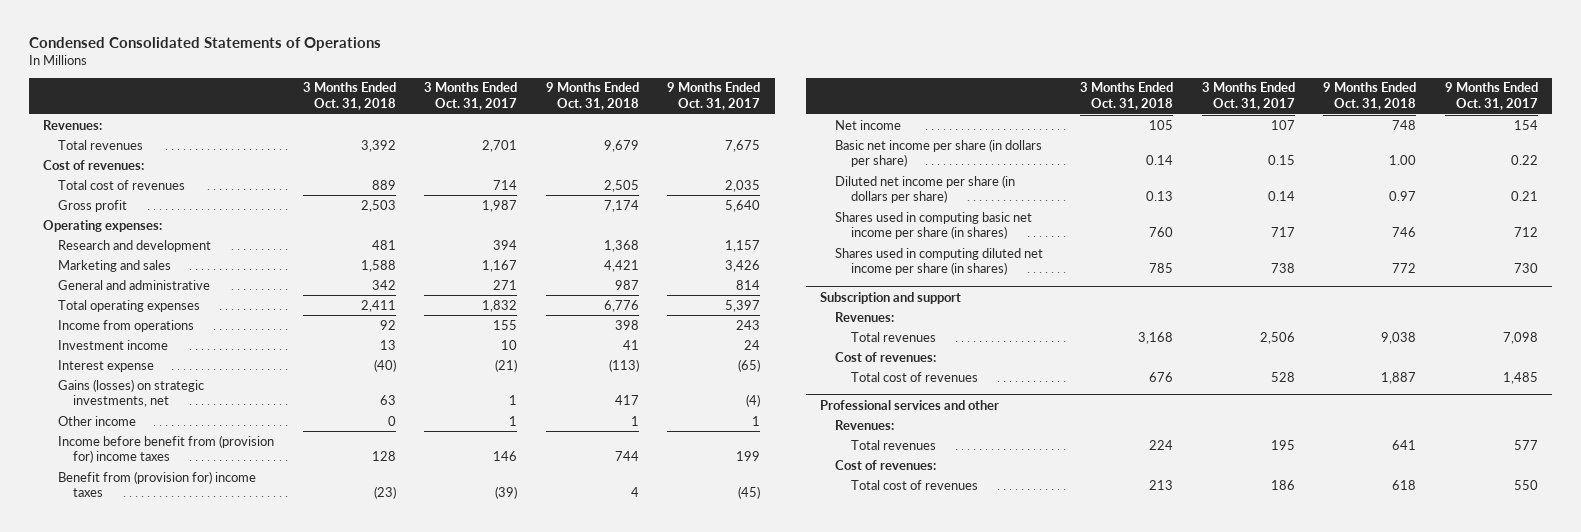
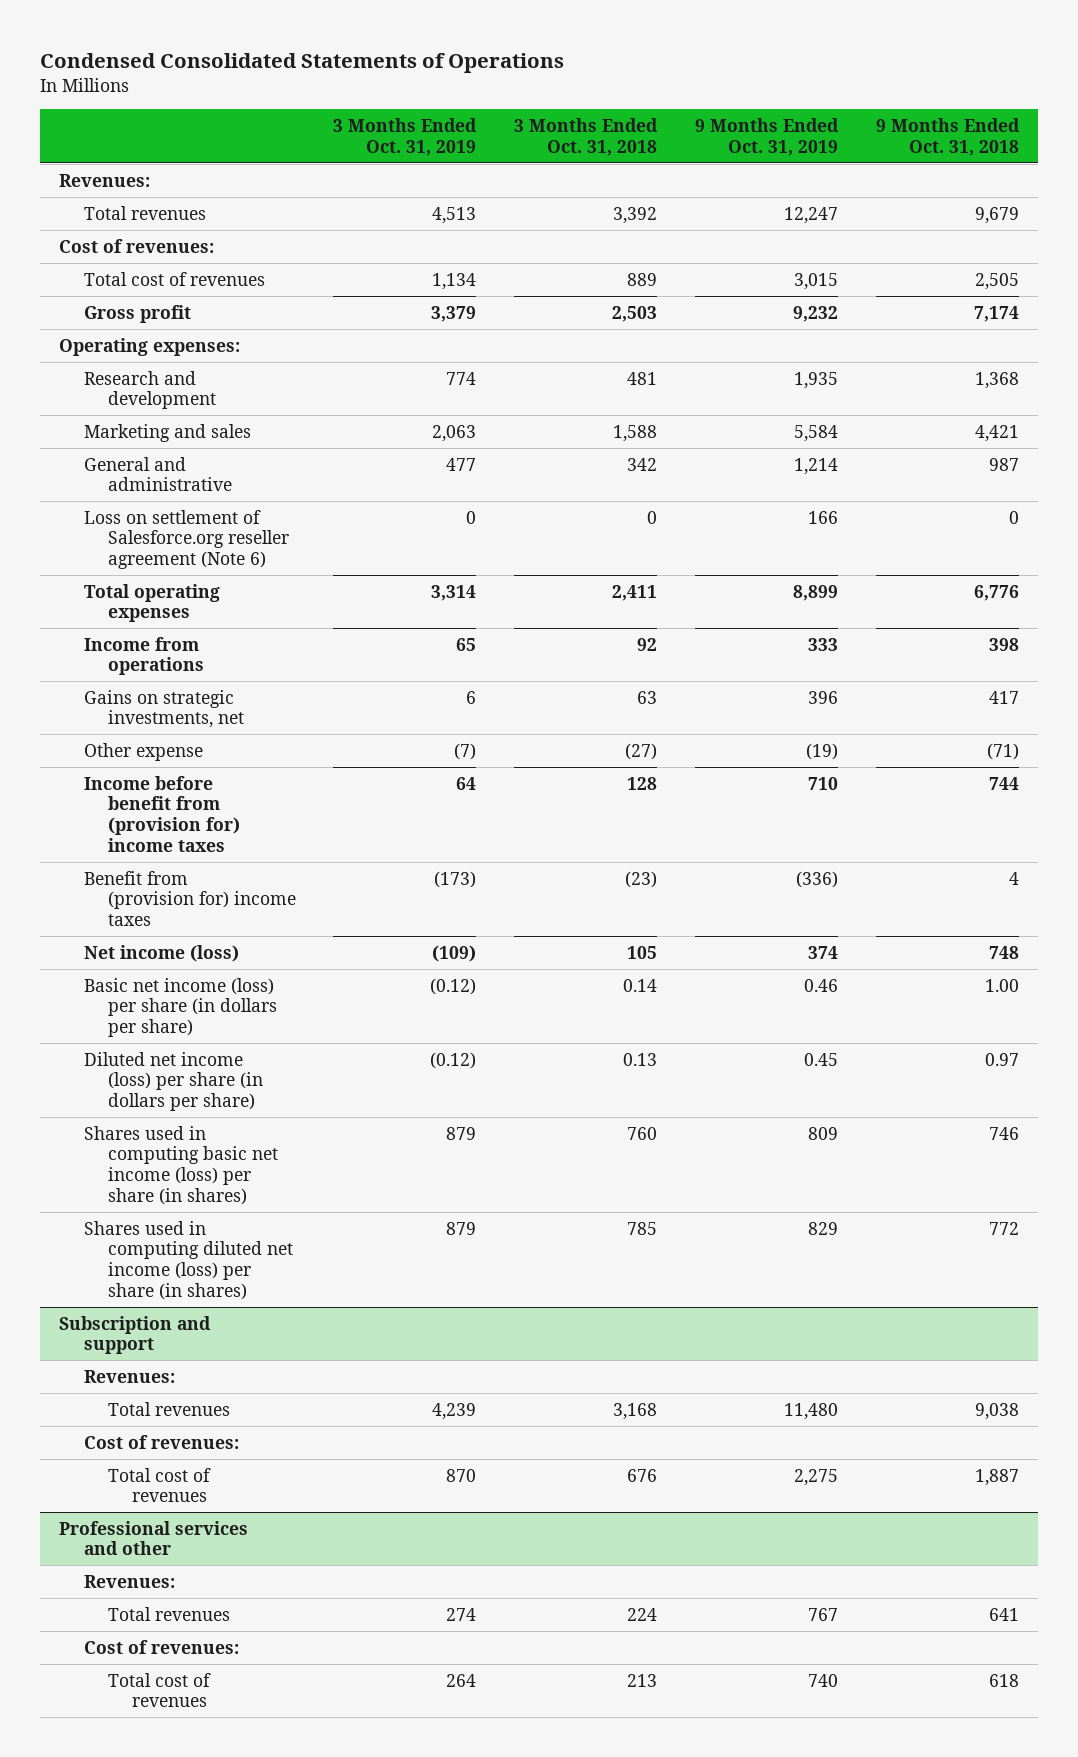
[424,82,518,111] 3 Months Ended Oct. 31, 2017 -> none
[667,82,761,111] 9 Months Ended Oct. 31, 2017 -> none
none -> [333,118,478,156] 3 Months Ended Oct. 31, 2019
none -> [694,118,839,156] 9 Months Ended Oct. 31, 2019
none -> [83,509,289,569] Loss on settlement of Salesforce.org reseller agreement (Note 6)
[58,339,169,350] Investment income -> none
[58,359,155,372] Interest expense -> none
[58,378,205,408] Gains (losses) on strategic investments, net -> [83,689,244,729] Gains on strategic investments, net
[58,415,137,426] Other income -> [83,742,203,761] Other expense
[387,415,396,426] 0 -> [625,742,658,760] (27)
[630,415,639,426] 1 -> [986,742,1019,760] (71)
[835,119,902,130] Net income -> [83,944,239,962] Net income (loss)
[835,138,1043,168] Basic net income per share (in dollars per share) -> [83,977,277,1037] Basic net income (loss) per share (in dollars per share)
[835,174,1016,204] Diluted net income per share (in dollars per share) -> [83,1051,263,1111] Diluted net income (loss) per share (in dollars per share)
[835,211,1033,240] Shares used in computing basic net income per share (in shares) -> [83,1125,278,1205] Shares used in computing basic net income (loss) per share (in shares)
[835,247,1044,276] Shares used in computing diluted net income per share (in shares) -> [83,1220,293,1300] Shares used in computing diluted net income (loss) per share (in shares)

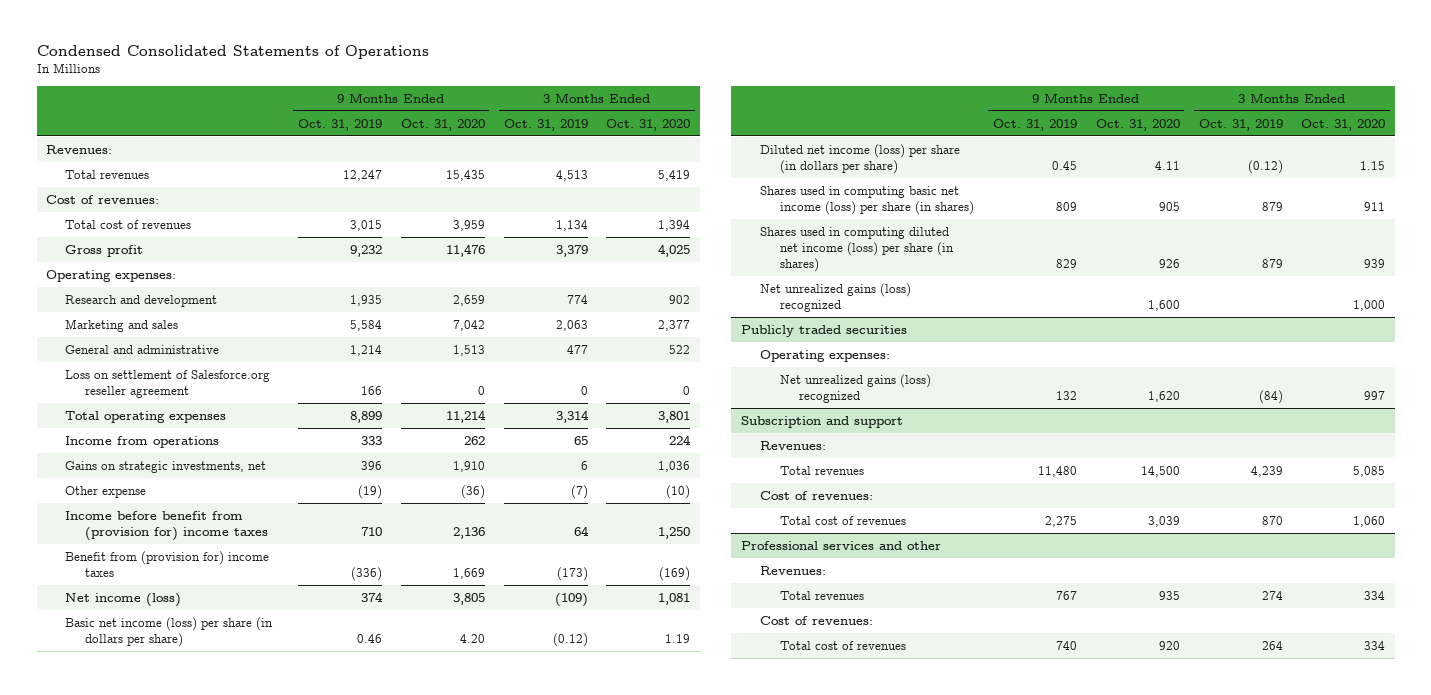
[514,118,659,156] 3 Months Ended Oct. 31, 2018 -> none
[875,118,1020,156] 9 Months Ended Oct. 31, 2018 -> none
none -> [400,118,485,131] Oct. 31, 2020
none -> [606,118,691,131] Oct. 31, 2020
[83,509,289,569] Loss on settlement of Salesforce.org reseller agreement (Note 6) -> [65,369,271,398] Loss on settlement of Salesforce.org reseller agreement
none -> [760,282,912,312] Net unrealized gains (loss) recognized
none -> [740,324,907,337] Publicly traded securities
none -> [760,349,891,362] Operating expenses:
none -> [779,373,931,403] Net unrealized gains (loss) recognized

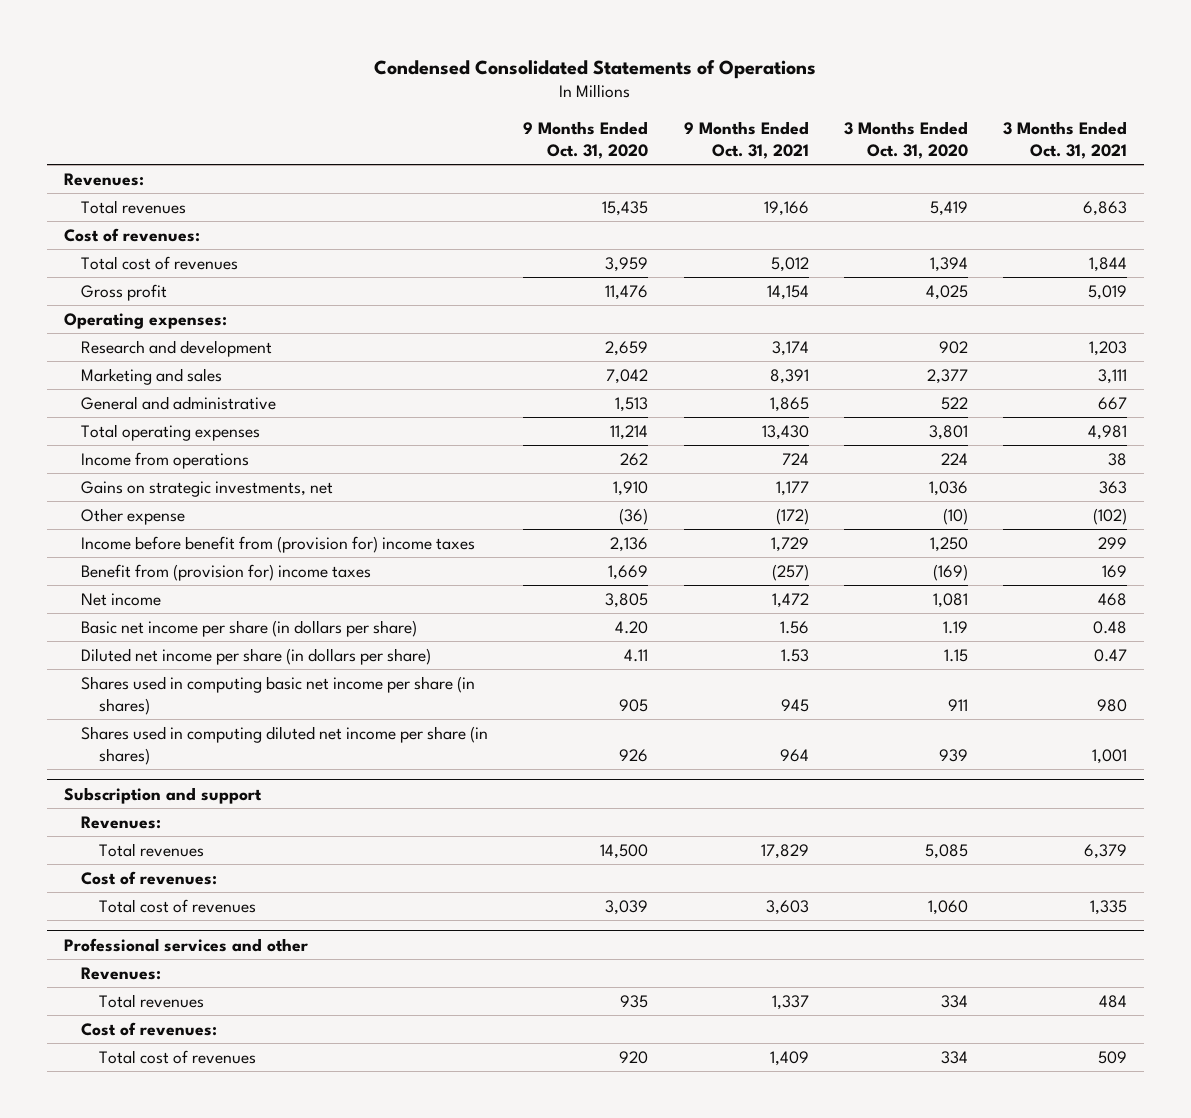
[297,118,382,131] Oct. 31, 2019 -> none
[503,118,588,131] Oct. 31, 2019 -> none
none -> [683,121,809,160] 9 Months Ended Oct. 31, 2021
none -> [1002,121,1127,160] 3 Months Ended Oct. 31, 2021
[65,369,271,398] Loss on settlement of Salesforce.org reseller agreement -> none
[760,282,912,312] Net unrealized gains (loss) recognized -> none
[740,324,907,337] Publicly traded securities -> none
[760,349,891,362] Operating expenses: -> none
[779,373,931,403] Net unrealized gains (loss) recognized -> none
[65,592,182,607] Net income (loss) -> [81,592,162,606] Net income
[65,616,274,647] Basic net income (loss) per share (in dollars per share) -> [81,619,418,637] Basic net income per share (in dollars per share)
[760,143,961,174] Diluted net income (loss) per share (in dollars per share) -> [81,647,432,665] Diluted net income per share (in dollars per share)
[760,185,974,215] Shares used in computing basic net income (loss) per share (in shares) -> [81,675,476,715] Shares used in computing basic net income per share (in shares)
[760,226,954,272] Shares used in computing diluted net income (loss) per share (in shares) -> [81,725,489,765] Shares used in computing diluted net income per share (in shares)

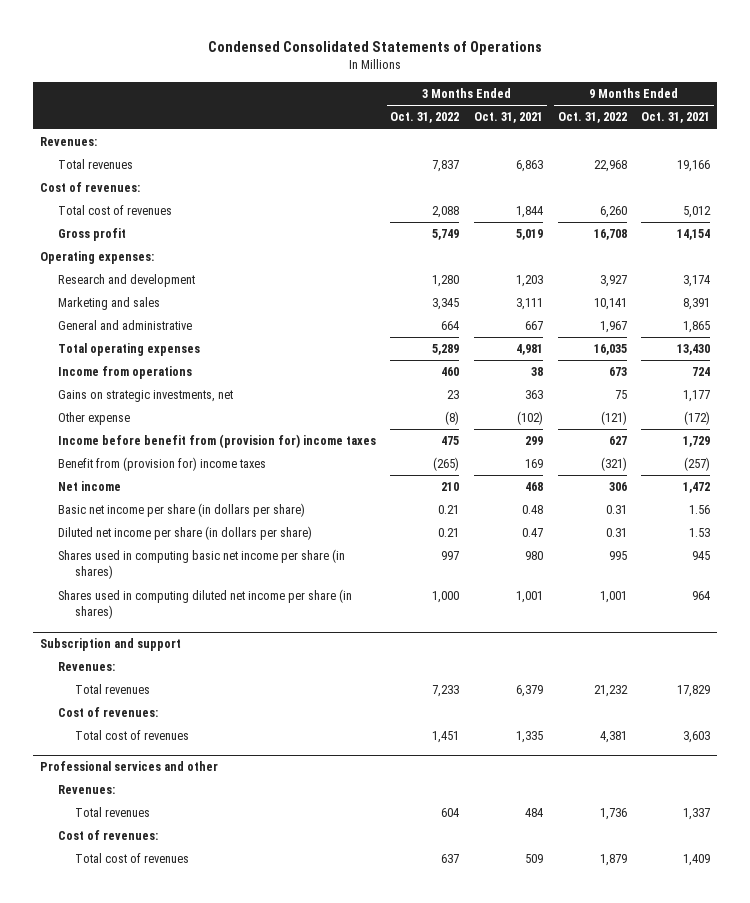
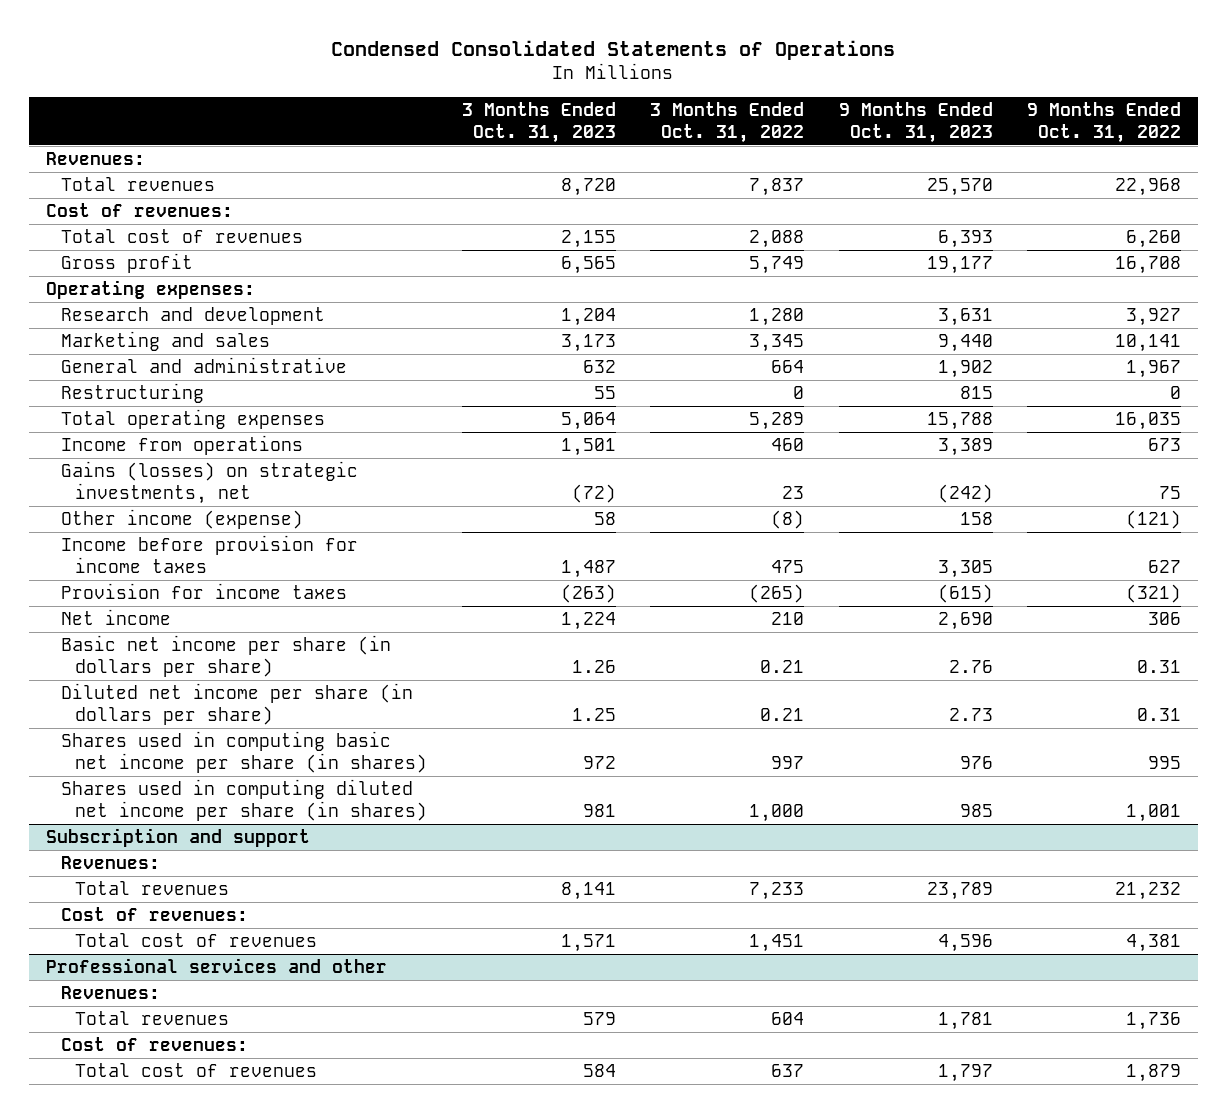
[473,112,543,124] Oct. 31, 2021 -> none
[641,112,711,124] Oct. 31, 2021 -> none
none -> [461,102,616,143] 3 Months Ended Oct. 31, 2023
none -> [838,102,993,143] 9 Months Ended Oct. 31, 2023
none -> [60,383,204,404] Restructuring
[57,390,233,403] Gains on strategic investments, net -> [60,461,358,504] Gains (losses) on strategic investments, net
[57,412,130,426] Other expense -> [60,509,303,530] Other income (expense)
[57,434,376,449] Income before benefit from (provision for) income taxes -> [60,535,358,573] Income before provision for income taxes
[57,457,266,472] Benefit from (provision for) income taxes -> [60,583,347,600] Provision for income taxes

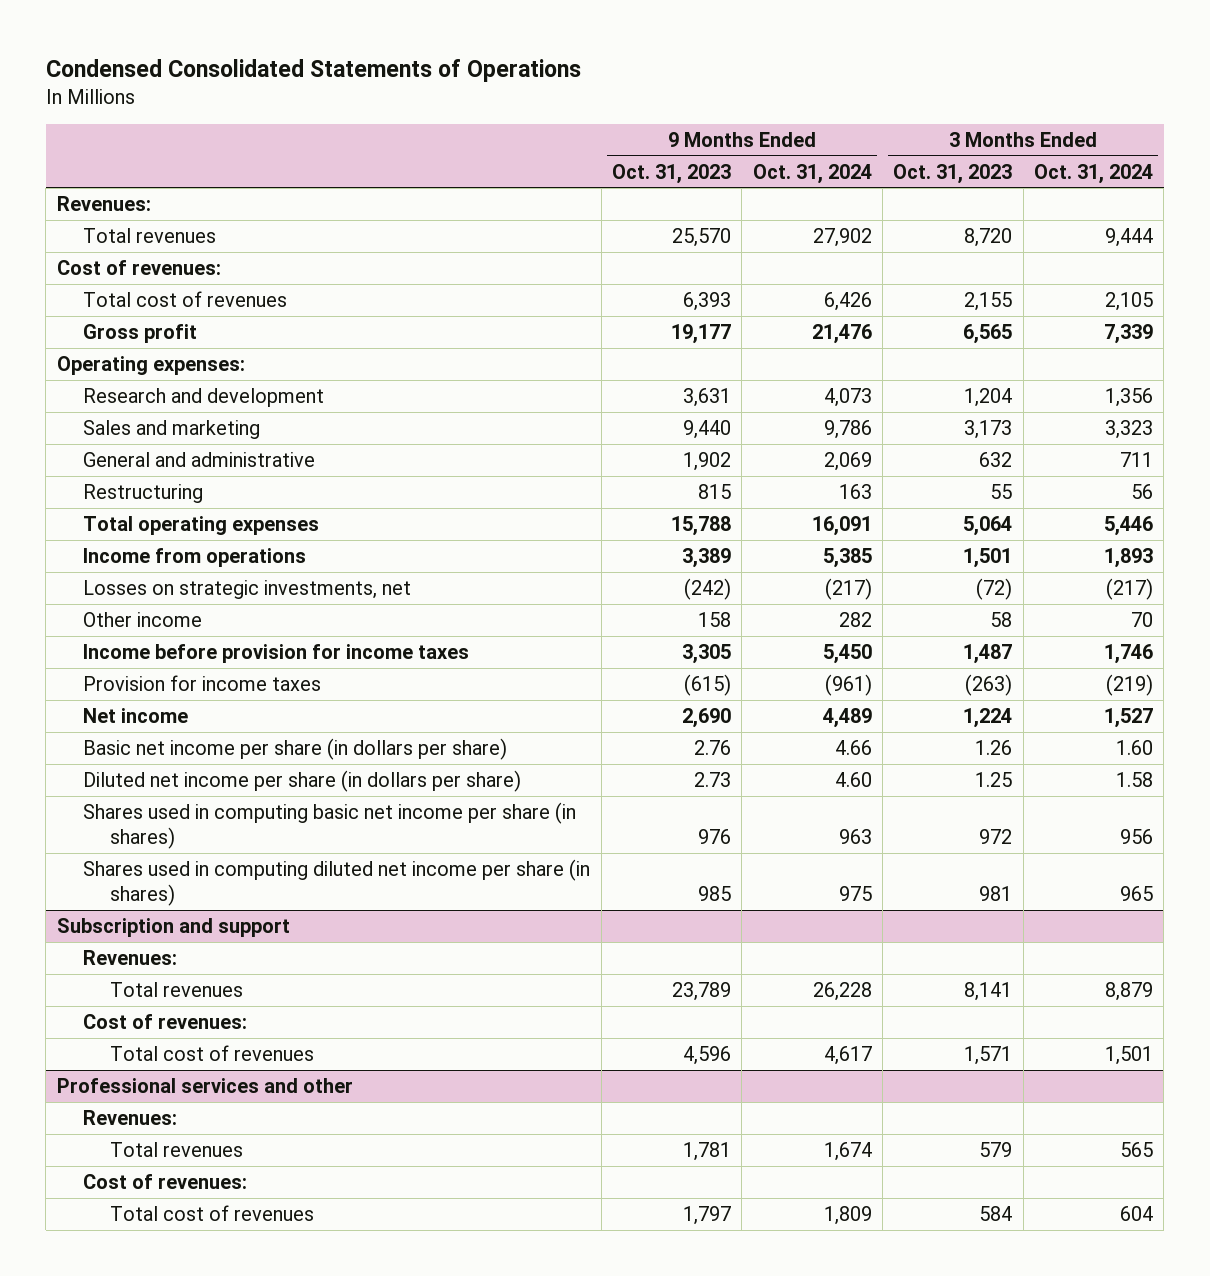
[650,102,805,143] 3 Months Ended Oct. 31, 2022 -> none
[1027,102,1182,143] 9 Months Ended Oct. 31, 2022 -> none
none -> [752,163,872,184] Oct. 31, 2024
none -> [1033,163,1153,184] Oct. 31, 2024
[60,331,270,352] Marketing and sales -> [83,419,261,439] Sales and marketing
[60,461,358,504] Gains (losses) on strategic investments, net -> [83,579,412,599] Losses on strategic investments, net
[60,509,303,530] Other income (expense) -> [83,611,203,627] Other income

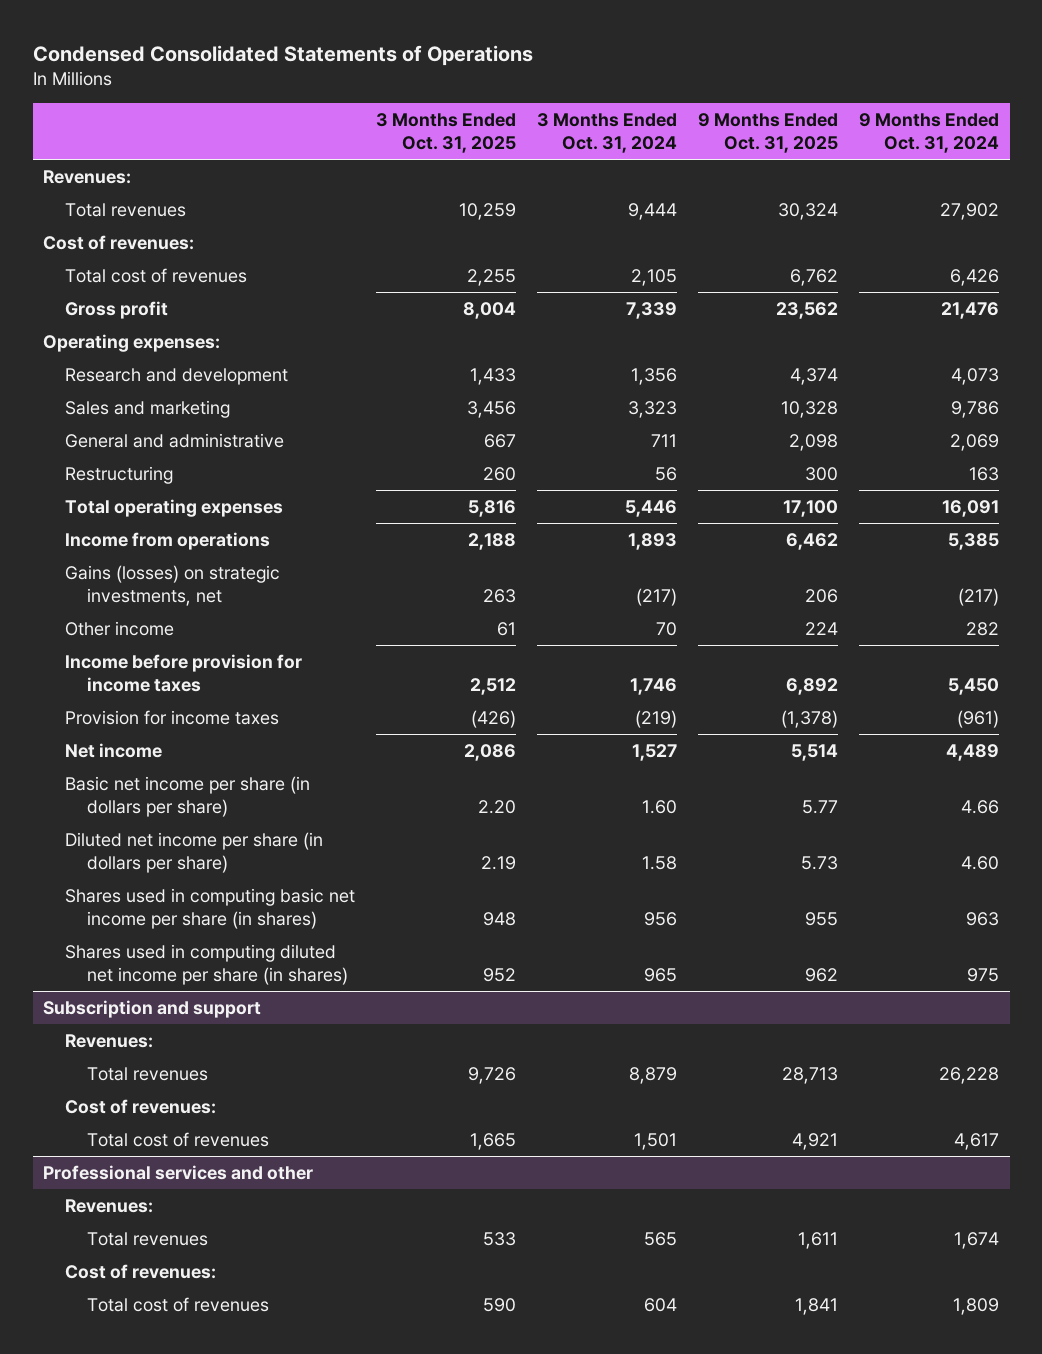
[612,163,732,184] Oct. 31, 2023 -> none
[893,163,1013,184] Oct. 31, 2023 -> none
none -> [376,112,517,153] 3 Months Ended Oct. 31, 2025
none -> [698,112,839,153] 9 Months Ended Oct. 31, 2025
[83,579,412,599] Losses on strategic investments, net -> [65,565,281,607] Gains (losses) on strategic investments, net

